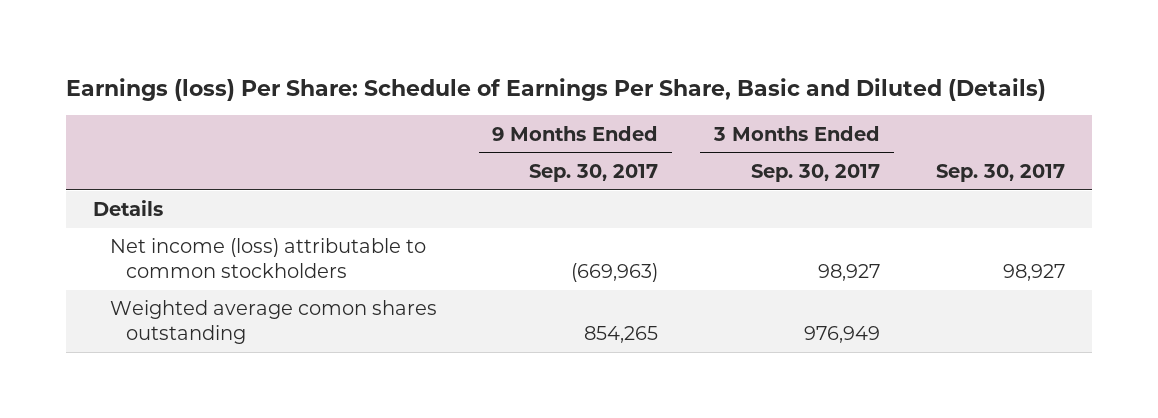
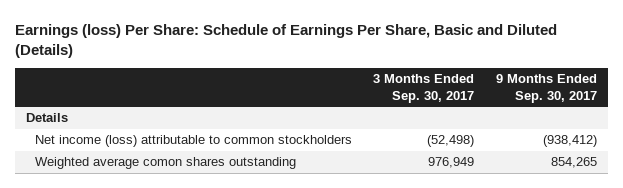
[935,163,1065,182] Sep. 30, 2017 -> none
[571,262,659,282] (669,963) -> [543,135,598,148] (938,412)
[817,263,880,281] 98,927 -> [427,135,475,148] (52,498)

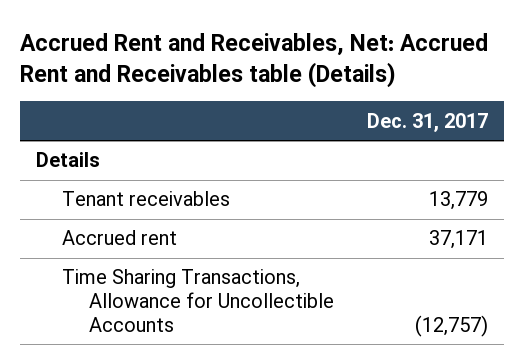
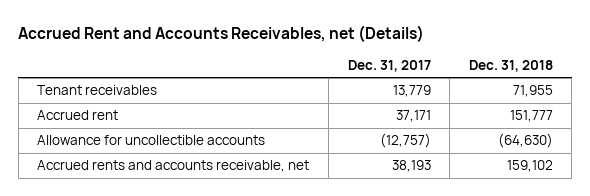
[19,32,488,88] Accrued Rent and Receivables, Net: Accrued Rent and Receivables table (Details) -> [18,25,425,43] Accrued Rent and Accounts Receivables, net (Details)
none -> [468,59,553,72] Dec. 31, 2018
[36,152,101,168] Details -> none
[62,269,334,333] Time Sharing Transactions, Allowance for Uncollectible Accounts -> [37,135,266,146] Allowance for uncollectible accounts
none -> [37,160,310,173] Accrued rents and accounts receivable, net

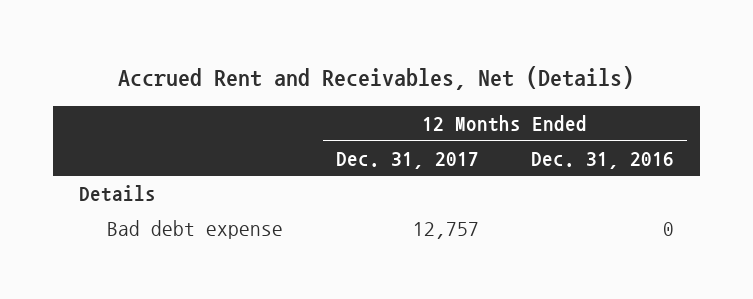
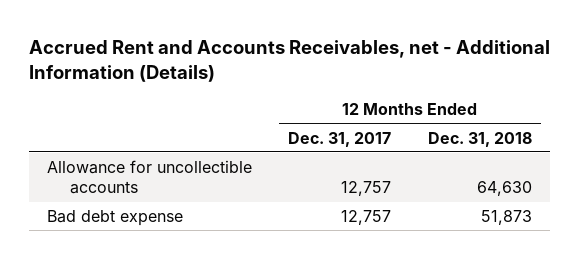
[118,66,635,91] Accrued Rent and Receivables, Net (Details) -> [28,39,550,82] Accrued Rent and Accounts Receivables, net - Additional Information (Details)
[530,151,674,169] Dec. 31, 2016 -> none
none -> [427,131,532,147] Dec. 31, 2018
[79,185,157,203] Details -> none
none -> [46,160,252,195] Allowance for uncollectible accounts

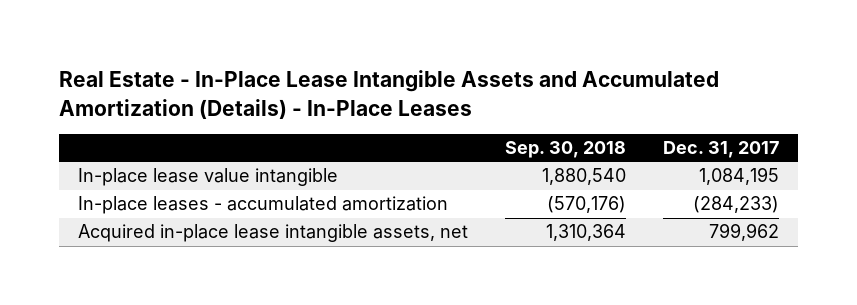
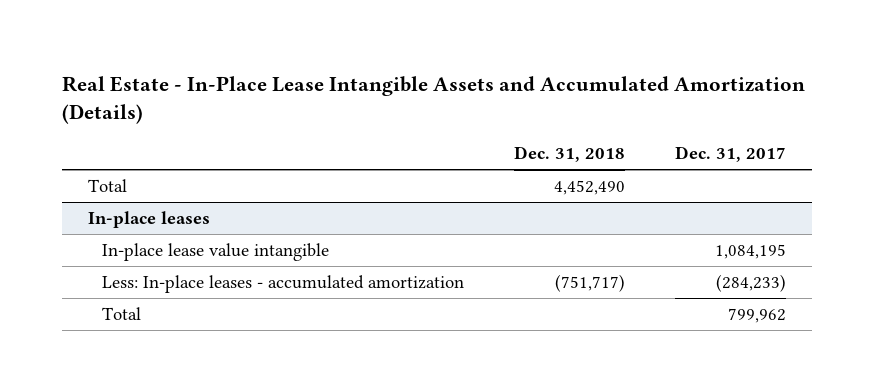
[58,70,719,119] Real Estate - In-Place Lease Intangible Assets and Accumulated Amortization (Details) - In-Place Leases -> [62,75,806,125] Real Estate - In-Place Lease Intangible Assets and Accumulated Amortization (Details)
[505,141,627,159] Sep. 30, 2018 -> none
none -> [513,146,625,163] Dec. 31, 2018
none -> [87,178,127,192] Total
none -> [87,210,210,228] In-place leases
[77,196,448,215] In-place leases - accumulated amortization -> [101,274,464,293] Less: In-place leases - accumulated amortization
[77,224,468,243] Acquired in-place lease intangible assets, net -> [101,306,141,320] Total

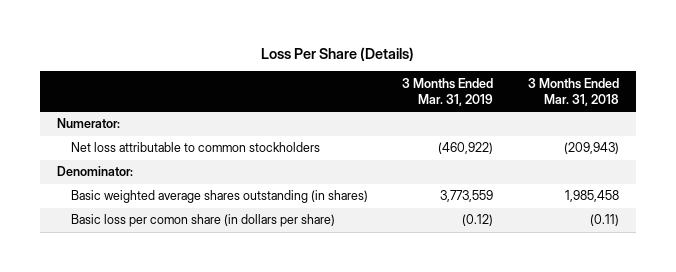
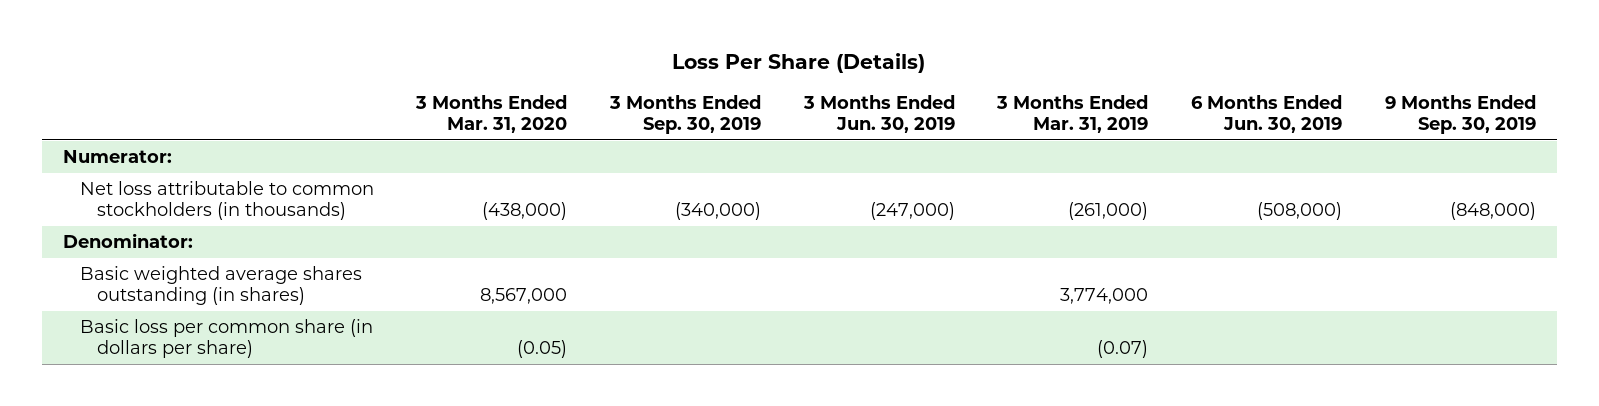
[527,77,619,106] 3 Months Ended Mar. 31, 2018 -> none
none -> [415,95,568,134] 3 Months Ended Mar. 31, 2020
none -> [609,95,762,135] 3 Months Ended Sep. 30, 2019
none -> [802,95,955,134] 3 Months Ended Jun. 30, 2019
none -> [1191,95,1343,134] 6 Months Ended Jun. 30, 2019
none -> [1384,95,1536,135] 9 Months Ended Sep. 30, 2019
[71,142,321,153] Net loss attributable to common stockholders -> [79,181,374,221] Net loss attributable to common stockholders (in thousands)
[438,142,494,155] (460,922) -> [1068,202,1149,221] (261,000)
[440,190,494,203] 3,773,559 -> [1060,288,1149,305] 3,774,000
[71,214,336,228] Basic loss per comon share (in dollars per share) -> [79,319,373,359] Basic loss per common share (in dollars per share)
[462,214,494,227] (0.12) -> [1097,340,1149,359] (0.07)

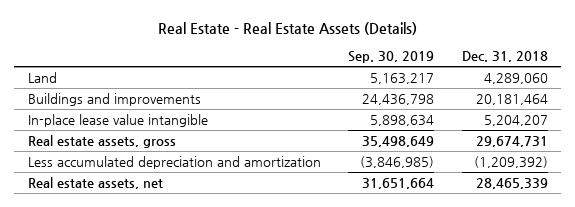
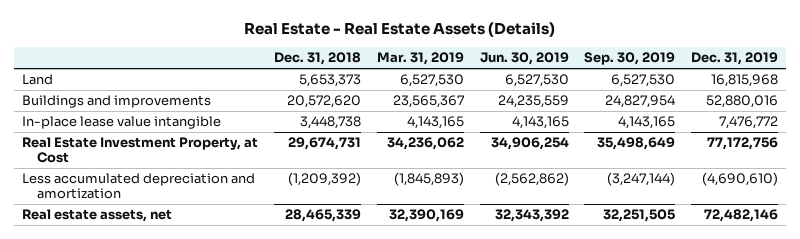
none -> [376,52,464,66] Mar. 31, 2019
none -> [479,52,569,66] Jun. 30, 2019
none -> [690,52,778,66] Dec. 31, 2019
[370,72,435,84] 5,163,217 -> [611,74,676,88] 6,527,530
[483,72,548,84] 4,289,060 -> [299,74,362,88] 5,653,373
[362,93,435,105] 24,436,798 -> [605,95,676,109] 24,827,954
[475,93,548,105] 20,181,464 -> [287,95,362,109] 20,572,620
[370,114,435,126] 5,898,634 -> [618,116,676,130] 4,143,165
[483,114,548,126] 5,204,207 -> [300,116,362,130] 3,448,738
[27,134,176,148] Real estate assets, gross -> [22,137,259,163] Real Estate Investment Property, at Cost
[360,155,435,168] (3,846,985) -> [607,172,676,187] (3,247,144)
[362,177,435,189] 31,651,664 -> [603,209,676,223] 32,251,505

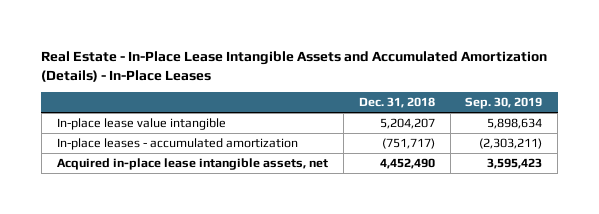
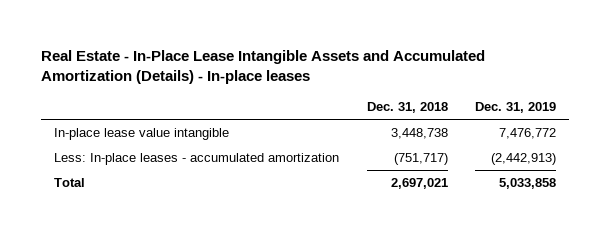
[41,50,548,82] Real Estate - In-Place Lease Intangible Assets and Accumulated Amortization (Details) - In-Place Leases -> [40,50,485,85] Real Estate - In-Place Lease Intangible Assets and Accumulated Amortization (Details) - In-place leases
[465,97,543,110] Sep. 30, 2019 -> none
none -> [474,102,556,114] Dec. 31, 2019
[56,158,328,171] Acquired in-place lease intangible assets, net -> none
[379,118,435,130] 5,204,207 -> [390,127,448,139] 3,448,738
[56,138,298,151] In-place leases - accumulated amortization -> [54,152,340,165] Less: In-place leases - accumulated amortization
none -> [54,177,86,187] Total

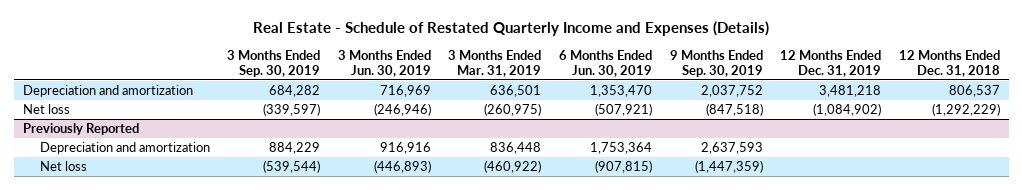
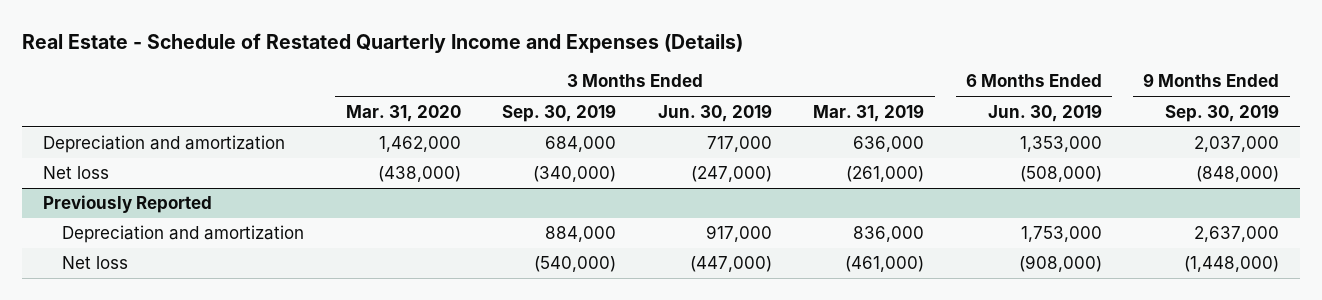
[780,49,882,77] 12 Months Ended Dec. 31, 2019 -> none
[898,49,1000,77] 12 Months Ended Dec. 31, 2018 -> none
none -> [345,104,461,122] Mar. 31, 2020
[269,85,321,98] 684,282 -> [545,136,617,153] 684,000
[379,85,431,98] 716,969 -> [706,136,772,153] 717,000
[490,85,542,98] 636,501 -> [853,136,925,153] 636,000
[589,85,652,98] 1,353,470 -> [1019,136,1102,153] 1,353,000
[700,85,763,98] 2,037,752 -> [1194,136,1280,153] 2,037,000
[263,103,321,117] (339,597) -> [533,166,617,183] (340,000)
[373,103,431,117] (246,946) -> [690,166,772,183] (247,000)
[484,103,542,117] (260,975) -> [846,166,925,183] (261,000)
[594,103,652,117] (507,921) -> [1019,166,1102,183] (508,000)
[705,103,763,117] (847,518) -> [1196,166,1280,183] (848,000)
[269,142,321,155] 884,229 -> [545,226,617,243] 884,000
[379,142,431,155] 916,916 -> [705,225,772,243] 917,000
[490,142,542,155] 836,448 -> [853,226,925,243] 836,000
[589,142,652,155] 1,753,364 -> [1020,226,1102,243] 1,753,000
[700,142,763,155] 2,637,593 -> [1194,226,1280,243] 2,637,000
[263,160,321,174] (539,544) -> [534,256,617,273] (540,000)
[373,160,431,174] (446,893) -> [689,256,772,273] (447,000)
[484,160,542,174] (460,922) -> [845,256,925,273] (461,000)
[594,160,652,174] (907,815) -> [1018,255,1102,273] (908,000)
[694,160,763,174] (1,447,359) -> [1184,256,1280,273] (1,448,000)

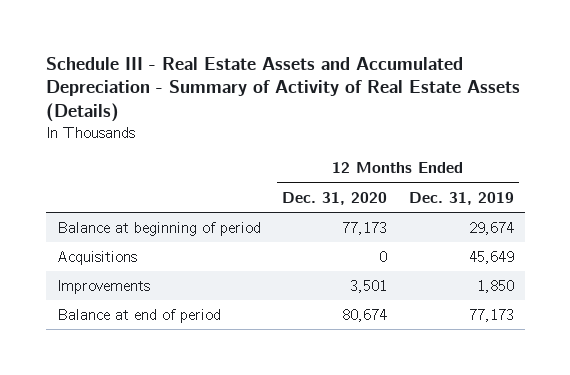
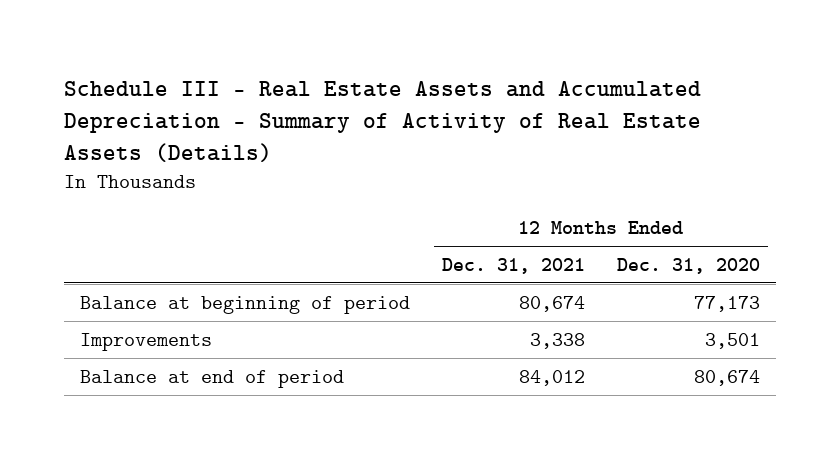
[408,191,514,205] Dec. 31, 2019 -> none
none -> [441,257,585,274] Dec. 31, 2021
[56,250,137,265] Acquisitions -> none

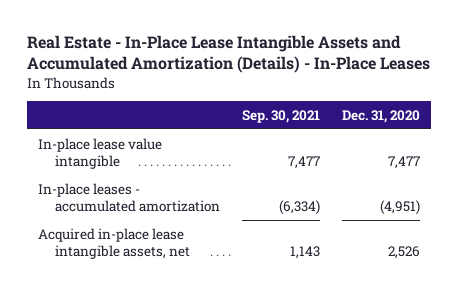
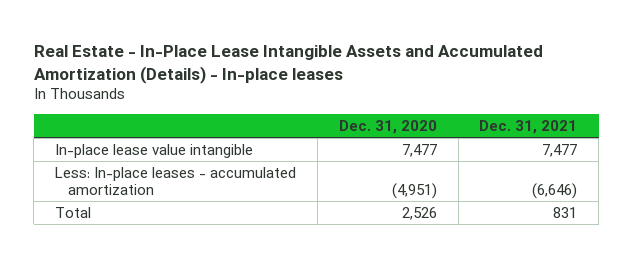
[26,34,430,74] Real Estate - In-Place Lease Intangible Assets and Accumulated Amortization (Details) - In-Place Leases -> [33,44,543,84] Real Estate - In-Place Lease Intangible Assets and Accumulated Amortization (Details) - In-place leases
[241,110,320,124] Sep. 30, 2021 -> none
none -> [479,120,578,135] Dec. 31, 2021
[37,182,220,212] In-place leases - accumulated amortization -> [54,166,296,196] Less: In-place leases - accumulated amortization
[37,227,190,259] Acquired in-place lease intangible assets, net -> [54,206,91,218] Total

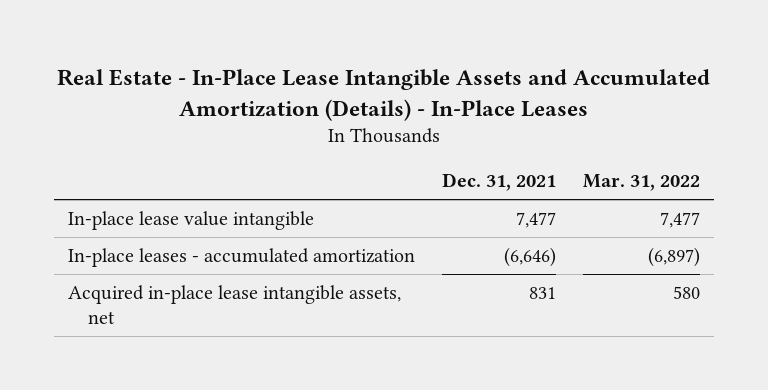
[33,44,543,84] Real Estate - In-Place Lease Intangible Assets and Accumulated Amortization (Details) - In-place leases -> [57,68,711,121] Real Estate - In-Place Lease Intangible Assets and Accumulated Amortization (Details) - In-Place Leases
[338,120,437,135] Dec. 31, 2020 -> none
none -> [583,174,701,192] Mar. 31, 2022
[54,166,296,196] Less: In-place leases - accumulated amortization -> [67,247,415,267] In-place leases - accumulated amortization
[54,206,91,218] Total -> [67,284,401,324] Acquired in-place lease intangible assets, net

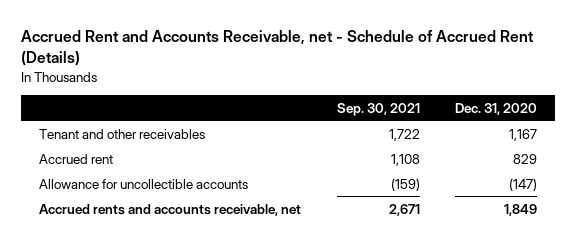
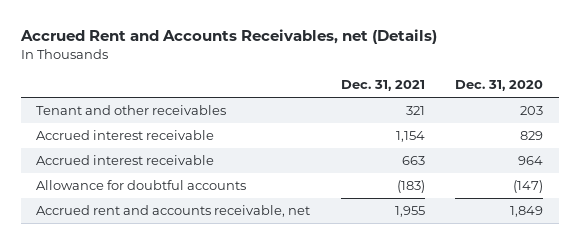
[21,30,535,67] Accrued Rent and Accounts Receivable, net - Schedule of Accrued Rent (Details) -> [19,28,437,44] Accrued Rent and Accounts Receivables, net (Details)
[336,102,420,116] Sep. 30, 2021 -> none
none -> [340,80,425,92] Dec. 31, 2021
[509,128,538,141] 1,167 -> [520,106,544,116] 203
[38,153,113,164] Accrued rent -> [35,130,214,141] Accrued interest receivable
none -> [35,155,214,166] Accrued interest receivable
[38,178,248,189] Allowance for uncollectible accounts -> [35,180,246,191] Allowance for doubtful accounts
[38,203,301,216] Accrued rents and accounts receivable, net -> [35,205,310,218] Accrued rent and accounts receivable, net

